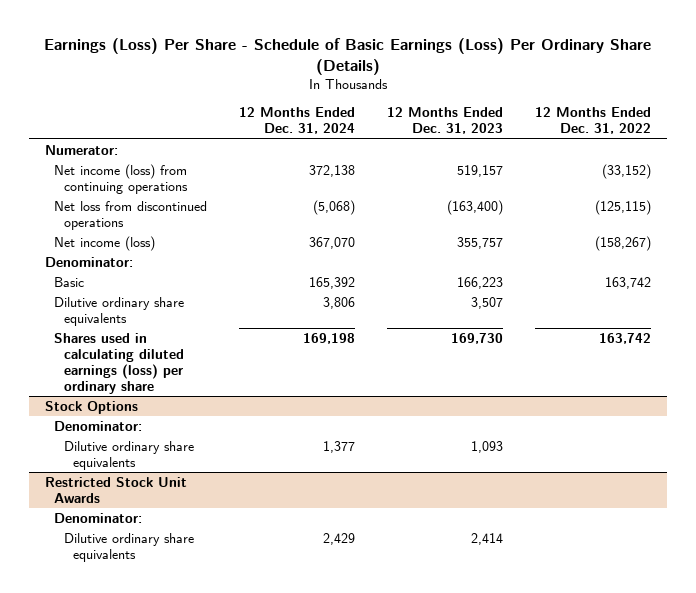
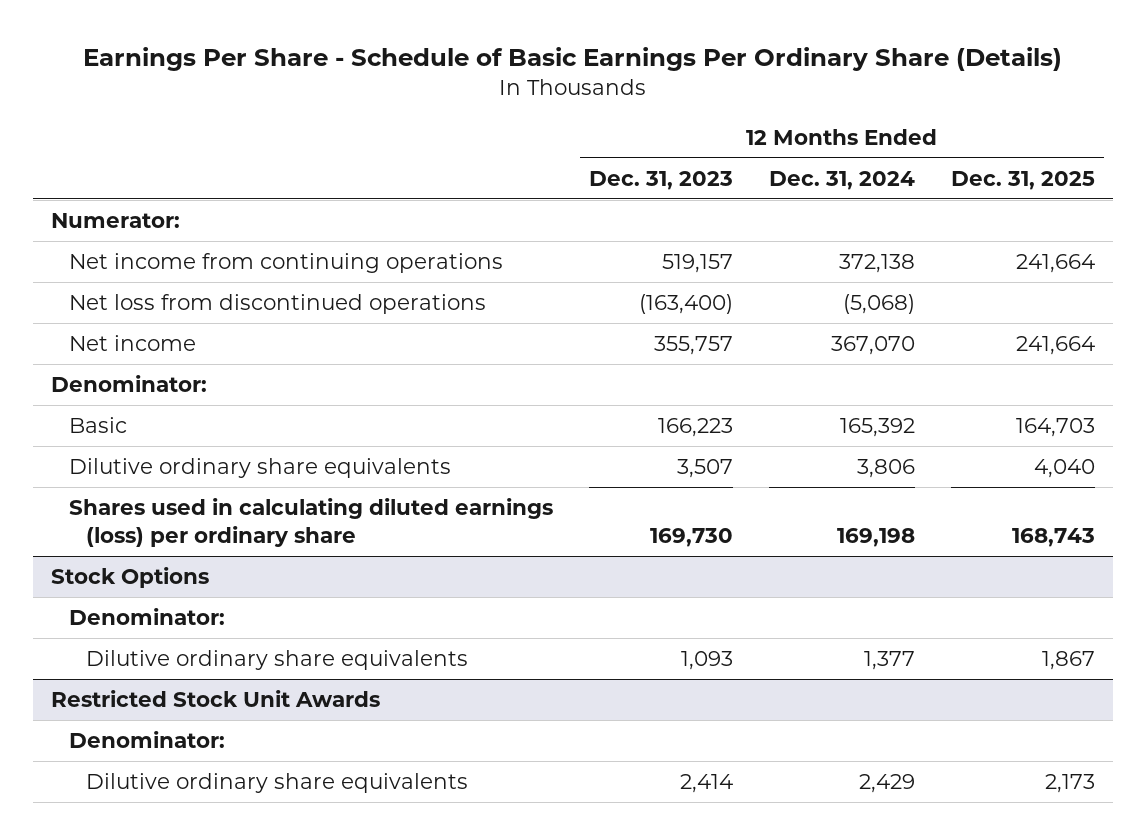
[43,37,651,75] Earnings (Loss) Per Share - Schedule of Basic Earnings (Loss) Per Ordinary Share (Details) -> [83,47,1063,72] Earnings Per Share - Schedule of Basic Earnings Per Ordinary Share (Details)
[535,107,652,135] 12 Months Ended Dec. 31, 2022 -> none
none -> [951,170,1096,190] Dec. 31, 2025
[54,163,188,194] Net income (loss) from continuing operations -> [68,253,503,274] Net income from continuing operations
[54,235,156,251] Net income (loss) -> [68,335,196,352] Net income

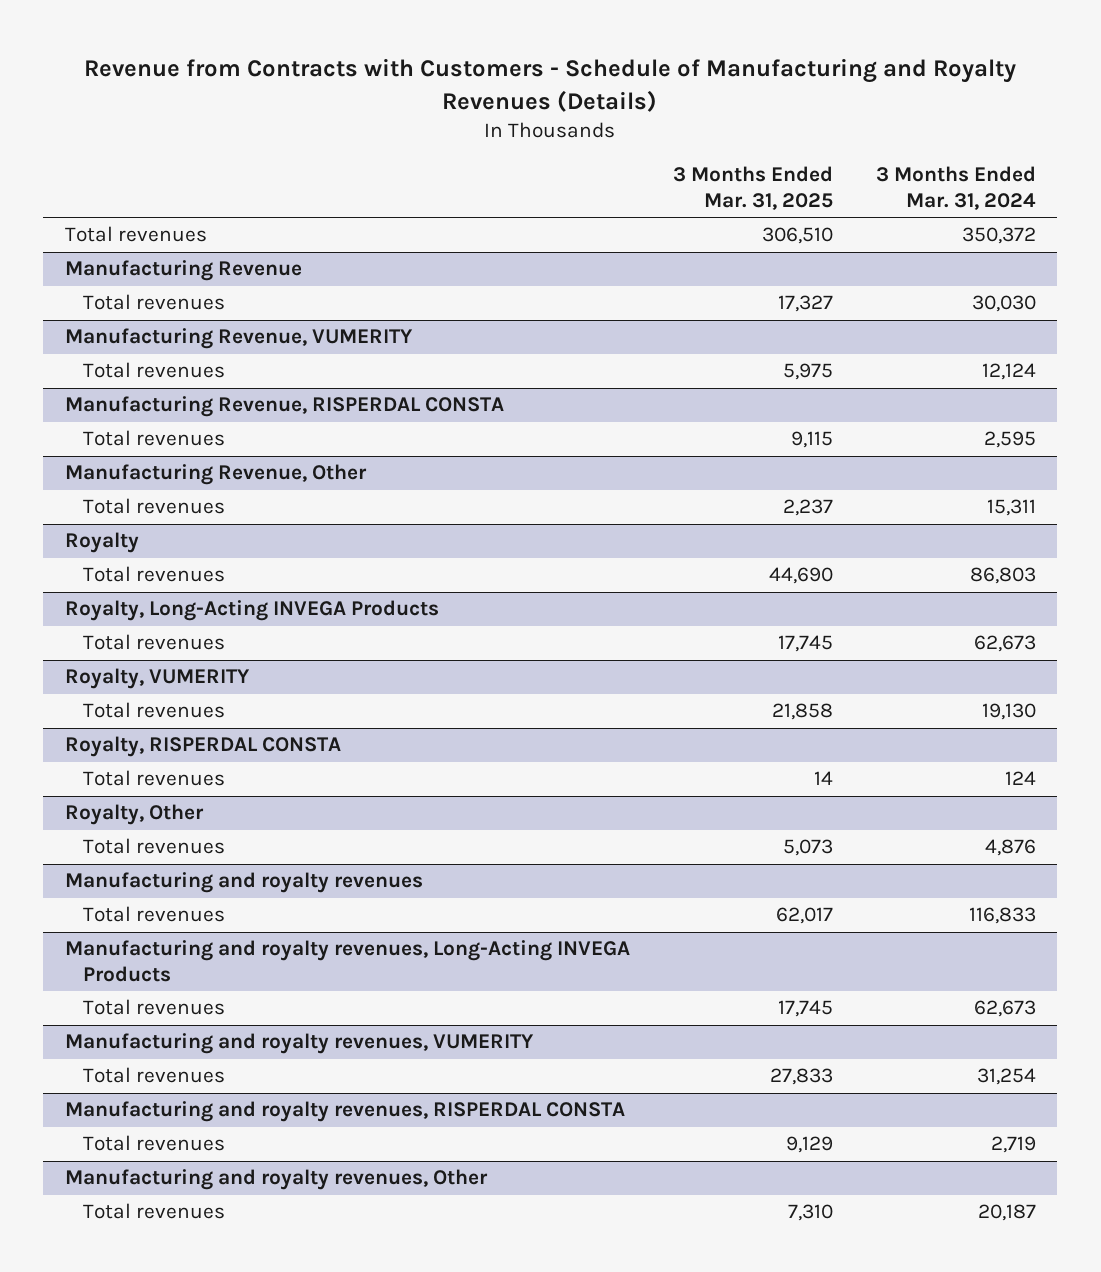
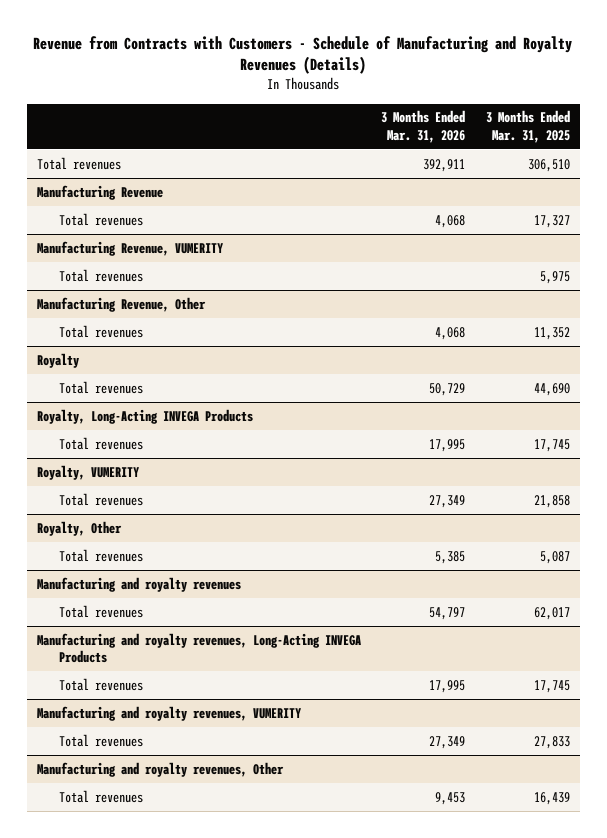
[875,166,1036,211] 3 Months Ended Mar. 31, 2024 -> none
none -> [381,110,466,143] 3 Months Ended Mar. 31, 2026
[64,396,504,418] Manufacturing Revenue, RISPERDAL CONSTA -> none
[82,430,225,447] Total revenues -> none
[782,499,833,517] 2,237 -> [533,326,570,340] 11,352
[64,736,341,758] Royalty, RISPERDAL CONSTA -> none
[82,770,225,787] Total revenues -> none
[782,839,833,857] 5,073 -> [539,550,570,564] 5,087
[64,1101,625,1123] Manufacturing and royalty revenues, RISPERDAL CONSTA -> none
[82,1135,225,1152] Total revenues -> none
[787,1204,833,1222] 7,310 -> [533,791,570,805] 16,439

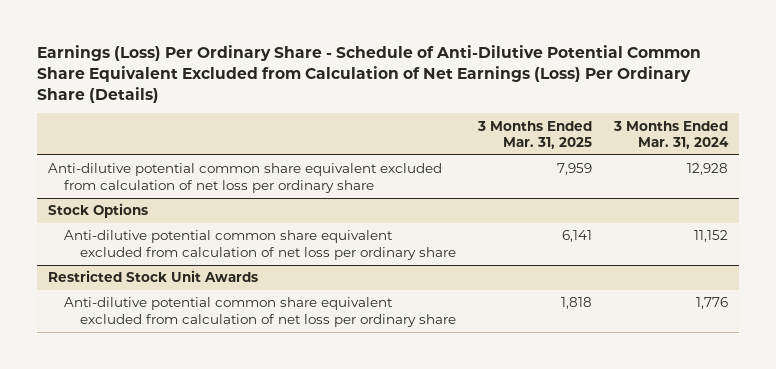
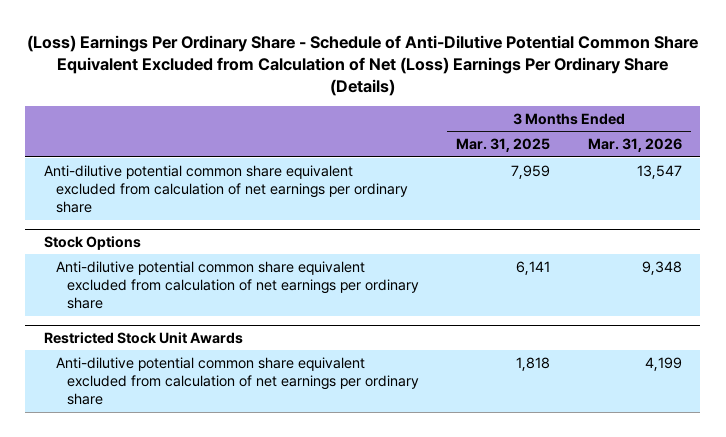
[37,45,702,103] Earnings (Loss) Per Ordinary Share - Schedule of Anti-Dilutive Potential Common Share Equivalent Excluded from Calculation of Net Earnings (Loss) Per Ordinary Share (Details) -> [26,34,698,97] (Loss) Earnings Per Ordinary Share - Schedule of Anti-Dilutive Potential Common Share Equivalent Excluded from Calculation of Net (Loss) Earnings Per Ordinary Share (Details)
[612,120,729,149] 3 Months Ended Mar. 31, 2024 -> none
none -> [587,138,682,153] Mar. 31, 2026
[48,163,443,193] Anti-dilutive potential common share equivalent excluded from calculation of net loss per ordinary share -> [44,164,408,214] Anti-dilutive potential common share equivalent excluded from calculation of net earnings per ordinary share
[64,230,457,260] Anti-dilutive potential common share equivalent excluded from calculation of net loss per ordinary share -> [55,260,420,310] Anti-dilutive potential common share equivalent excluded from calculation of net earnings per ordinary share
[64,297,457,327] Anti-dilutive potential common share equivalent excluded from calculation of net loss per ordinary share -> [55,356,420,406] Anti-dilutive potential common share equivalent excluded from calculation of net earnings per ordinary share

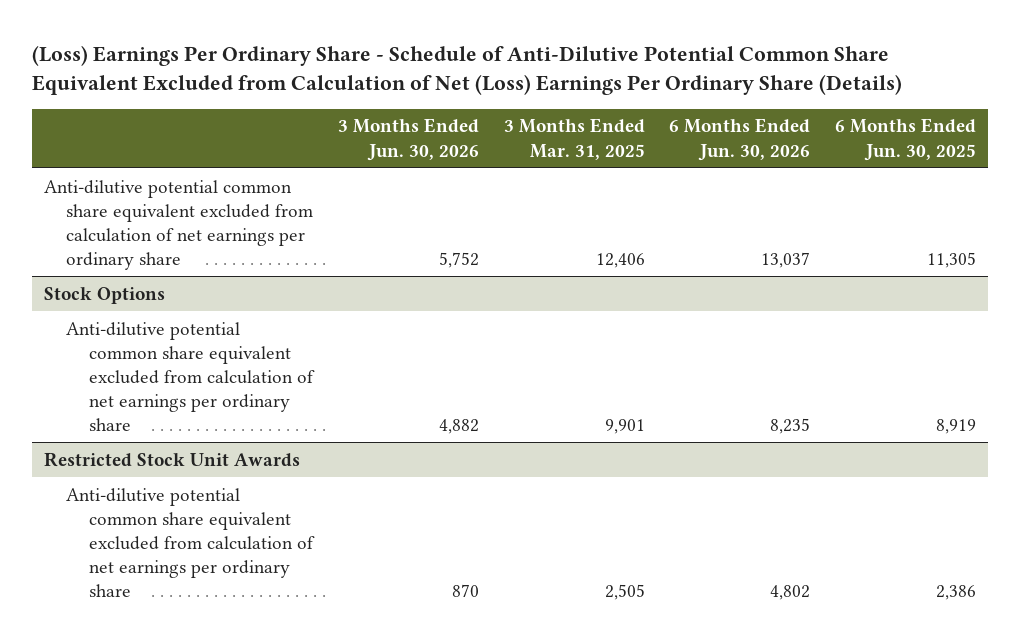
[587,138,682,153] Mar. 31, 2026 -> none
none -> [337,118,479,161] 3 Months Ended Jun. 30, 2026
none -> [669,118,811,161] 6 Months Ended Jun. 30, 2026
none -> [834,118,976,161] 6 Months Ended Jun. 30, 2025
[511,164,551,179] 7,959 -> [595,252,645,268] 12,406
[516,260,551,275] 6,141 -> [604,418,645,434] 9,901
[516,356,551,371] 1,818 -> [604,583,645,600] 2,505

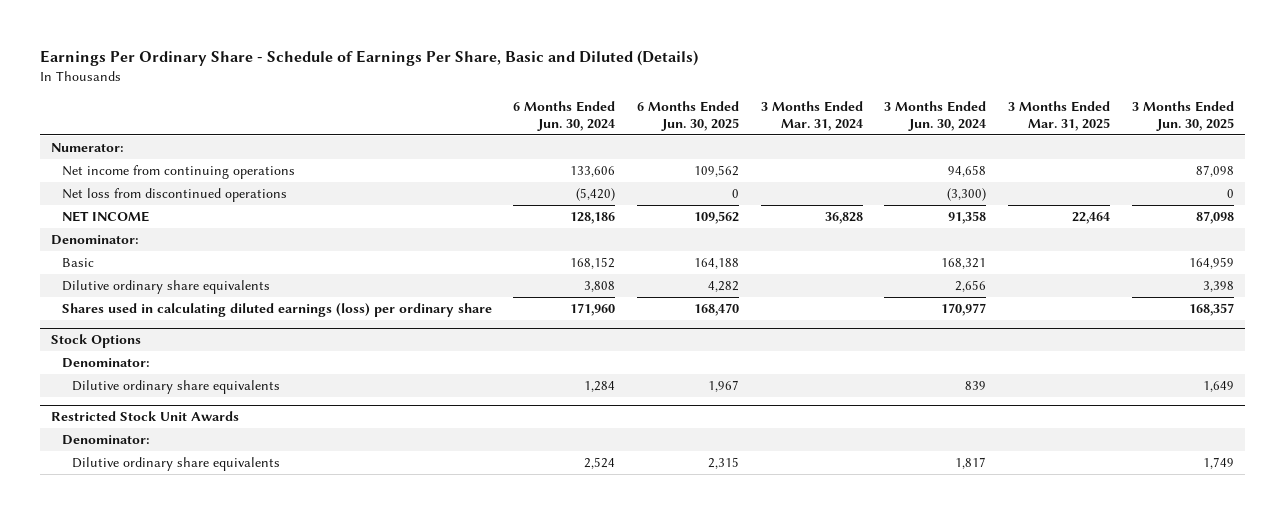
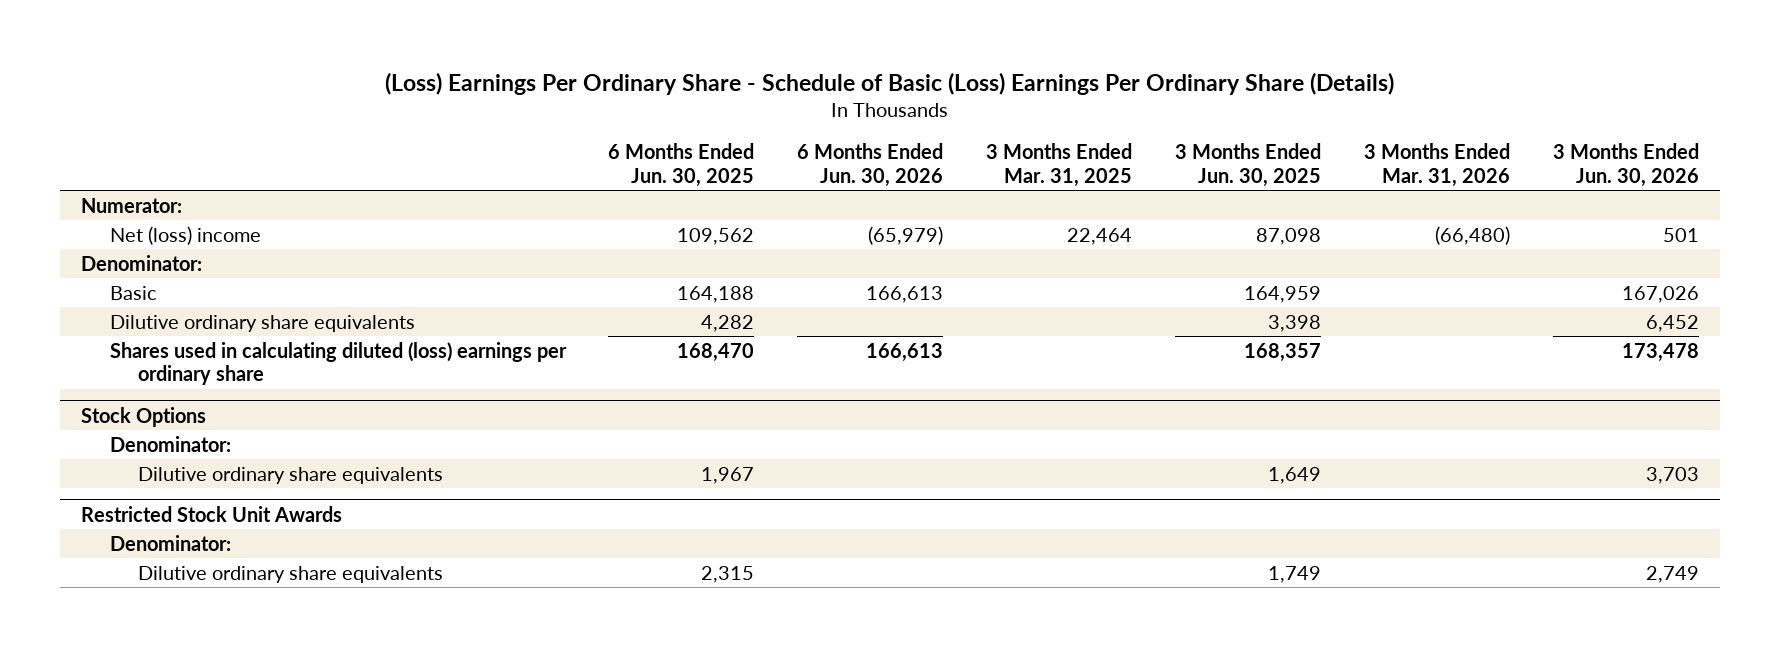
[40,50,699,67] Earnings Per Ordinary Share - Schedule of Earnings Per Share, Basic and Diluted (Details) -> [385,71,1395,95] (Loss) Earnings Per Ordinary Share - Schedule of Basic (Loss) Earnings Per Ordinary Share (Details)
[513,101,616,131] 6 Months Ended Jun. 30, 2024 -> none
[760,101,863,131] 3 Months Ended Mar. 31, 2024 -> none
[884,101,987,131] 3 Months Ended Jun. 30, 2024 -> none
none -> [797,143,944,187] 6 Months Ended Jun. 30, 2026
none -> [1364,143,1511,187] 3 Months Ended Mar. 31, 2026
none -> [1552,143,1699,187] 3 Months Ended Jun. 30, 2026
[61,165,295,180] Net income from continuing operations -> none
[61,188,287,203] Net loss from discontinued operations -> none
[61,211,149,223] NET INCOME -> [109,225,261,245] Net (loss) income
[61,303,492,318] Shares used in calculating diluted earnings (loss) per ordinary share -> [109,341,567,386] Shares used in calculating diluted (loss) earnings per ordinary share

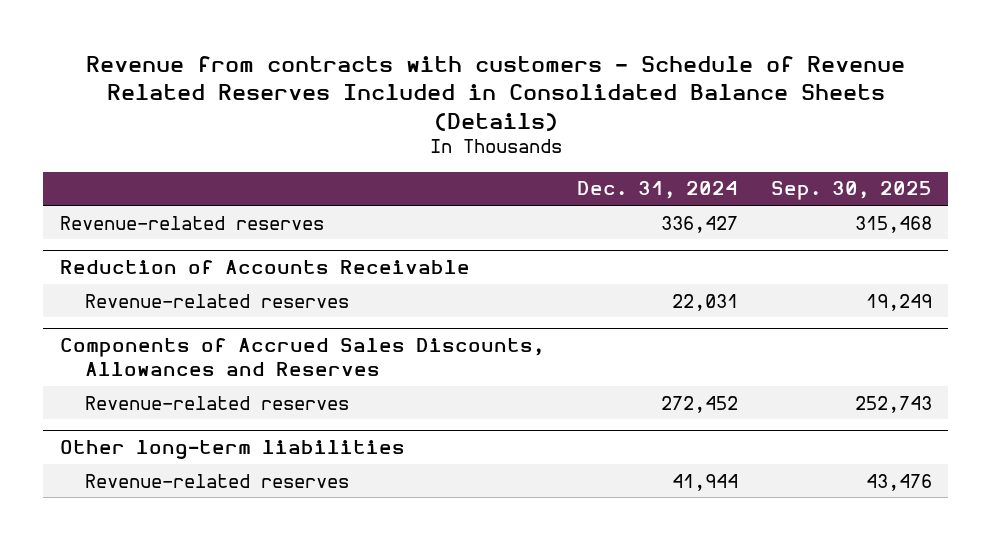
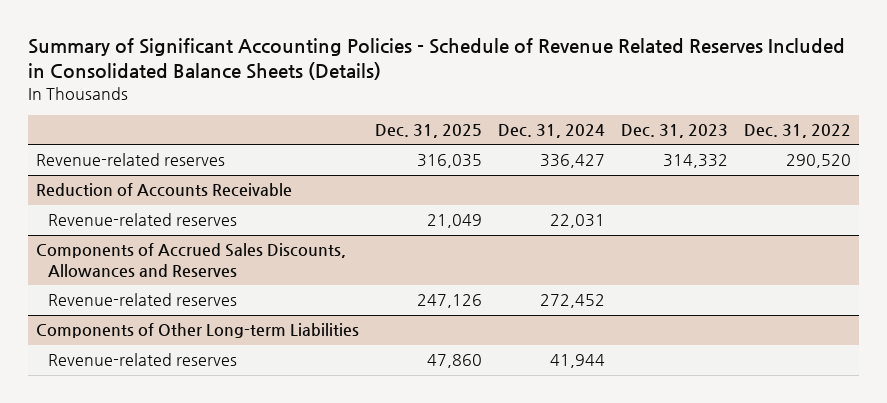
[85,55,905,131] Revenue from contracts with customers - Schedule of Revenue Related Reserves Included in Consolidated Balance Sheets (Details) -> [27,38,845,81] Summary of Significant Accounting Policies - Schedule of Revenue Related Reserves Included in Consolidated Balance Sheets (Details)
[770,181,932,201] Sep. 30, 2025 -> none
none -> [374,124,482,139] Dec. 31, 2025
none -> [621,124,729,139] Dec. 31, 2023
none -> [744,124,852,139] Dec. 31, 2022
[59,440,405,460] Other long-term liabilities -> [35,323,359,339] Components of Other Long-term Liabilities

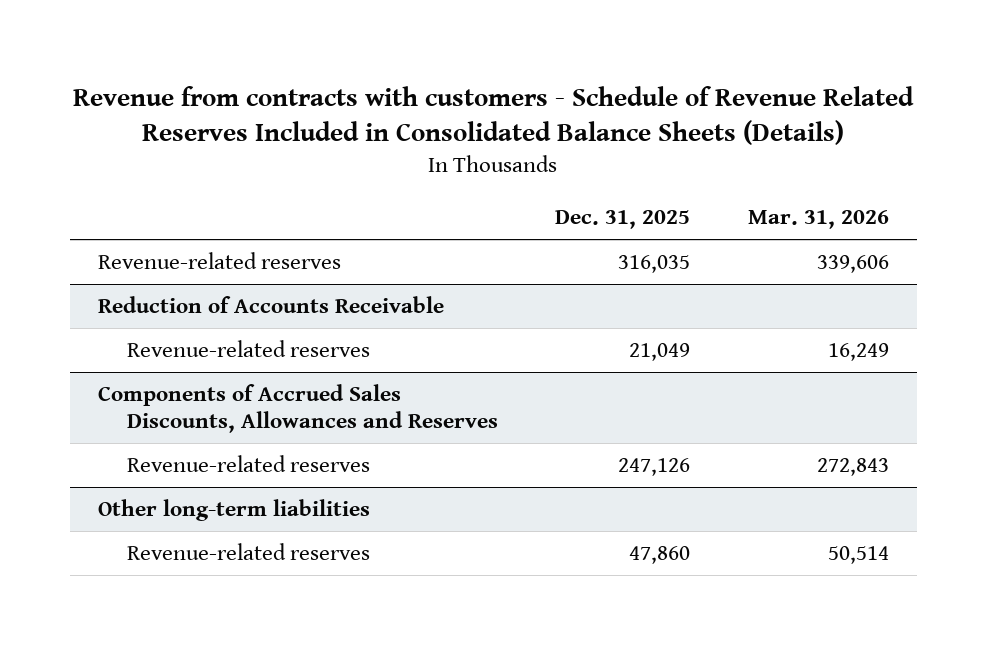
[27,38,845,81] Summary of Significant Accounting Policies - Schedule of Revenue Related Reserves Included in Consolidated Balance Sheets (Details) -> [73,85,915,146] Revenue from contracts with customers - Schedule of Revenue Related Reserves Included in Consolidated Balance Sheets (Details)
[497,124,605,139] Dec. 31, 2024 -> none
[621,124,729,139] Dec. 31, 2023 -> none
[744,124,852,139] Dec. 31, 2022 -> none
none -> [747,210,889,230] Mar. 31, 2026
[35,323,359,339] Components of Other Long-term Liabilities -> [98,499,371,522] Other long-term liabilities

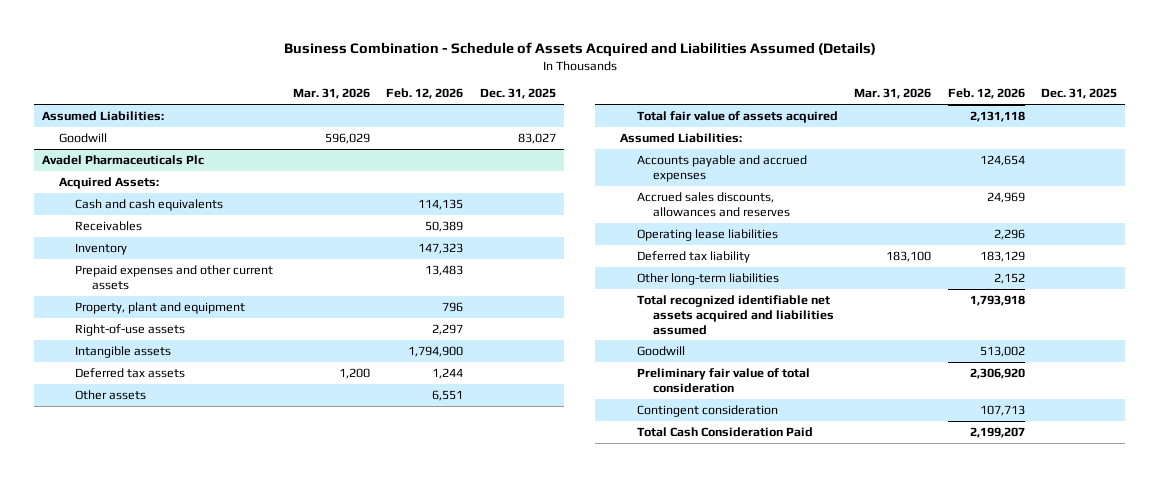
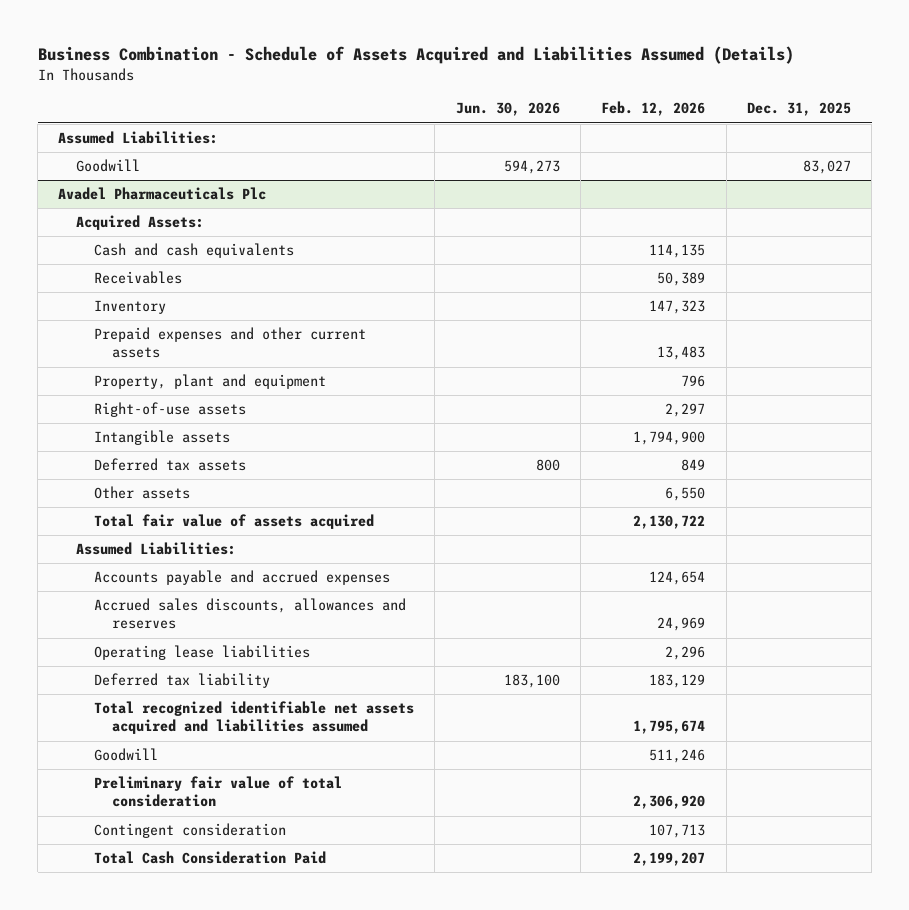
[292,88,370,100] Mar. 31, 2026 -> none
none -> [455,102,560,117] Jun. 30, 2026
[432,367,464,379] 1,244 -> [681,459,706,472] 849
[432,389,464,401] 6,551 -> [665,487,706,502] 6,550
[969,110,1025,122] 2,131,118 -> [633,515,706,530] 2,130,722
[636,272,779,285] Other long-term liabilities -> none
[969,294,1025,306] 1,793,918 -> [633,720,706,735] 1,795,674
[979,345,1025,357] 513,002 -> [649,749,706,764] 511,246

